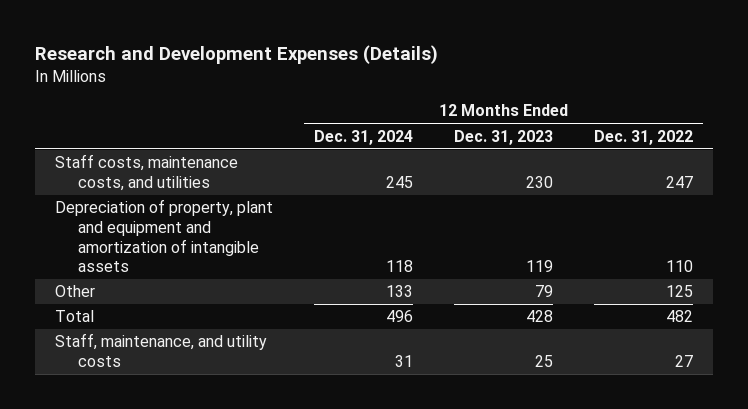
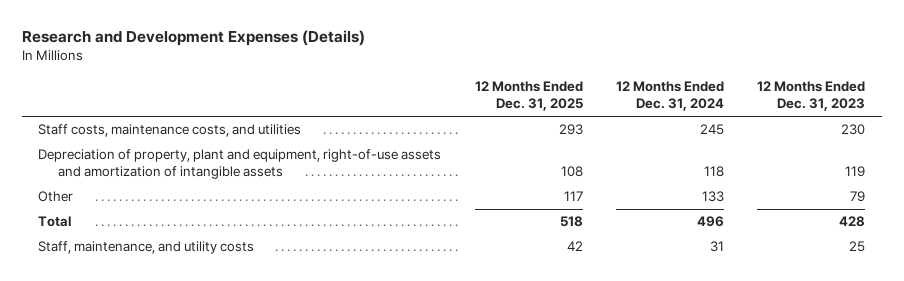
[593,129,693,145] Dec. 31, 2022 -> none
none -> [474,81,583,112] 12 Months Ended Dec. 31, 2025
[55,199,274,273] Depreciation of property, plant and equipment and amortization of intangible assets -> [38,149,442,180] Depreciation of property, plant and equipment, right-of-use assets and amortization of intangible assets

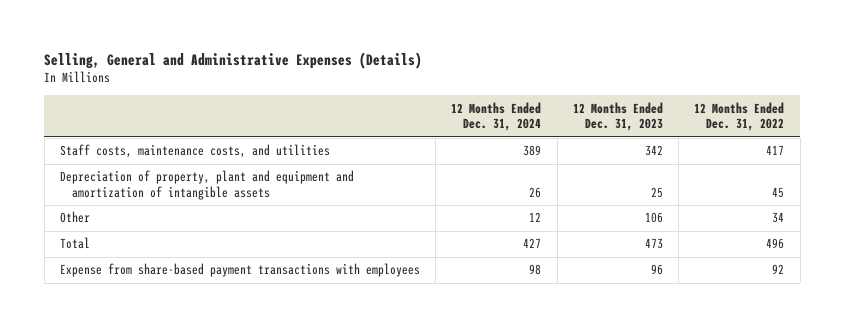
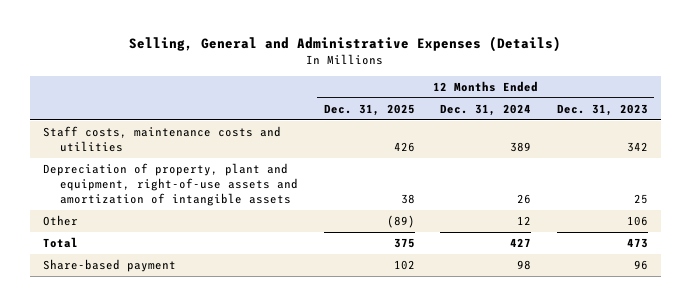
[694,101,785,132] 12 Months Ended Dec. 31, 2022 -> none
none -> [323,103,415,116] Dec. 31, 2025
[60,144,331,159] Staff costs, maintenance costs, and utilities -> [42,126,281,153] Staff costs, maintenance costs and utilities
[60,170,355,201] Depreciation of property, plant and equipment and amortization of intangible assets -> [42,163,299,207] Depreciation of property, plant and equipment, right-of-use assets and amortization of intangible assets
[60,263,421,278] Expense from share-based payment transactions with employees -> [42,259,176,273] Share-based payment

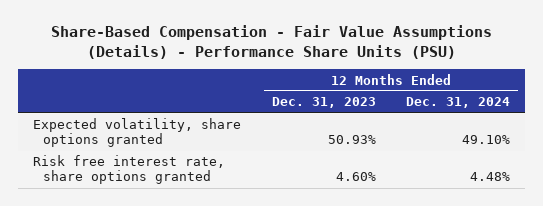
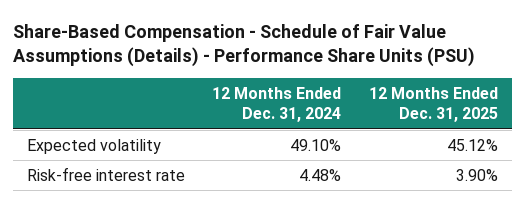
[50,25,492,59] Share-Based Compensation - Fair Value Assumptions (Details) - Performance Share Units (PSU) -> [13,23,476,68] Share-Based Compensation - Schedule of Fair Value Assumptions (Details) - Performance Share Units (PSU)
[271,97,376,109] Dec. 31, 2023 -> none
none -> [368,86,498,123] 12 Months Ended Dec. 31, 2025
[33,118,242,148] Expected volatility, share options granted -> [26,138,161,154] Expected volatility
[33,155,226,185] Risk free interest rate, share options granted -> [26,166,185,181] Risk-free interest rate

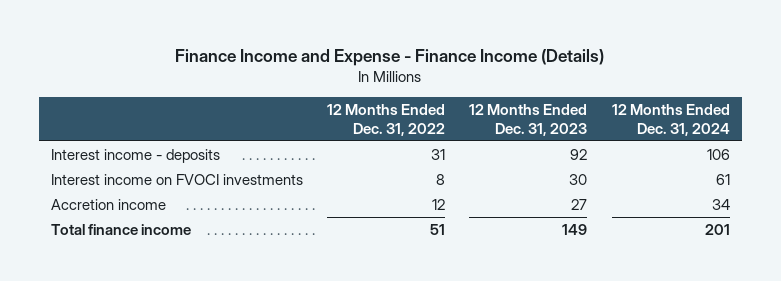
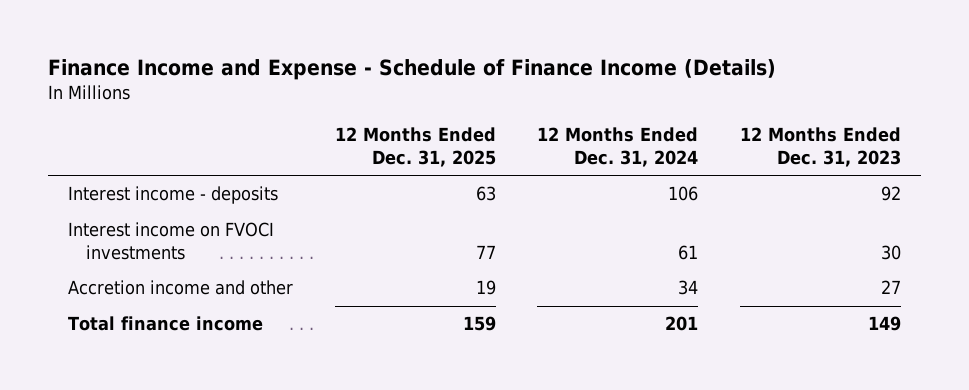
[175,49,605,67] Finance Income and Expense - Finance Income (Details) -> [47,59,776,81] Finance Income and Expense - Schedule of Finance Income (Details)
[327,104,446,136] 12 Months Ended Dec. 31, 2022 -> none
none -> [334,127,496,168] 12 Months Ended Dec. 31, 2025
[51,199,167,211] Accretion income -> [68,280,294,296] Accretion income and other

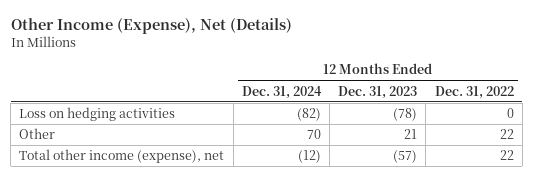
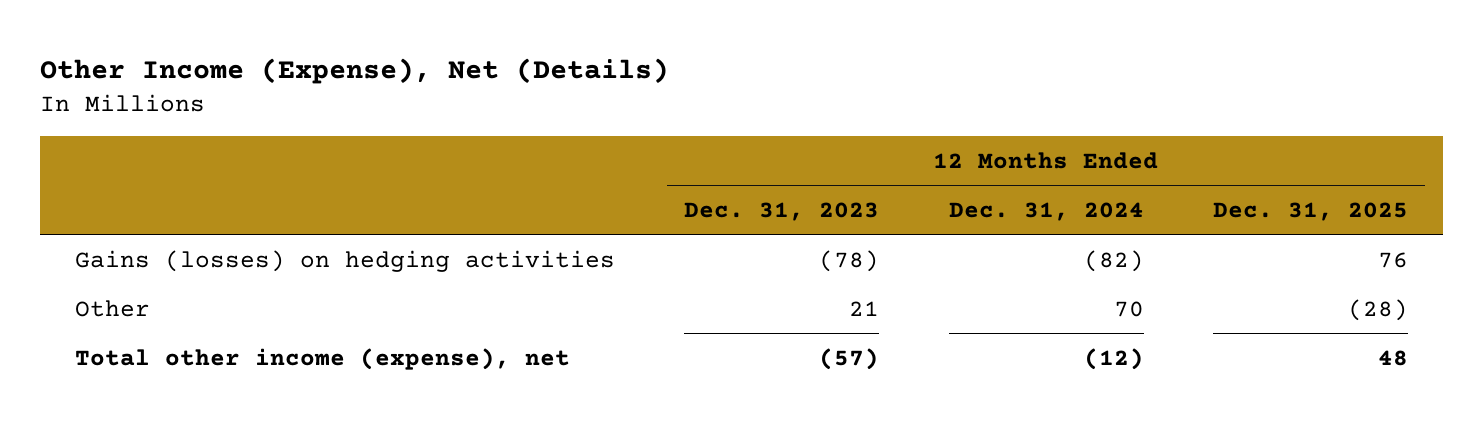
[434,85,514,99] Dec. 31, 2022 -> none
none -> [1213,201,1409,221] Dec. 31, 2025
[19,107,176,122] Loss on hedging activities -> [74,249,615,272] Gains (losses) on hedging activities

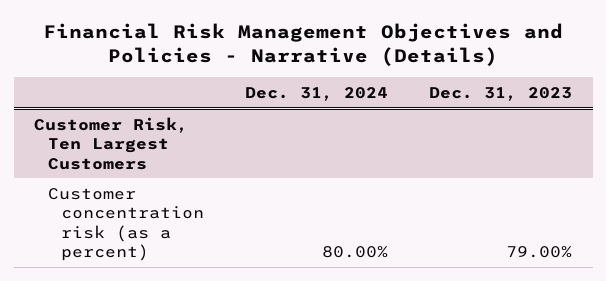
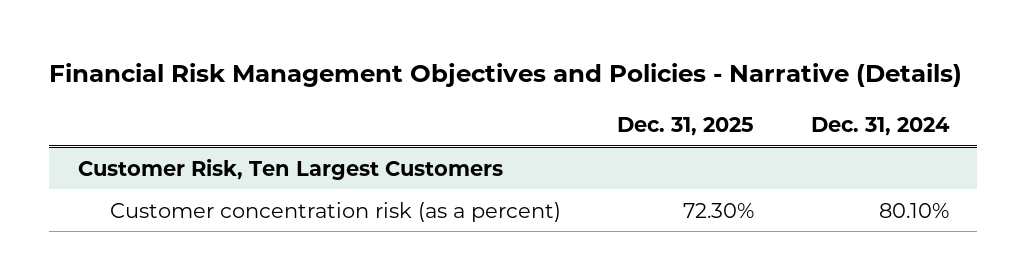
[429,86,573,101] Dec. 31, 2023 -> none
none -> [617,117,755,137] Dec. 31, 2025
[322,246,389,259] 80.00% -> [878,202,949,218] 80.10%

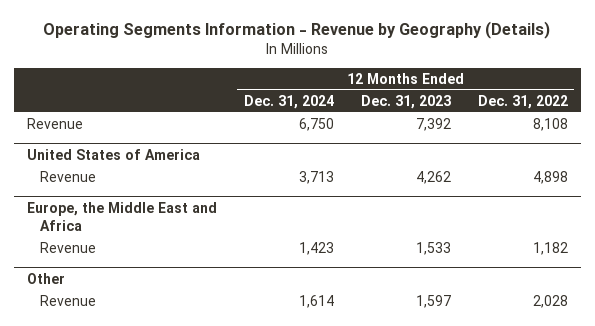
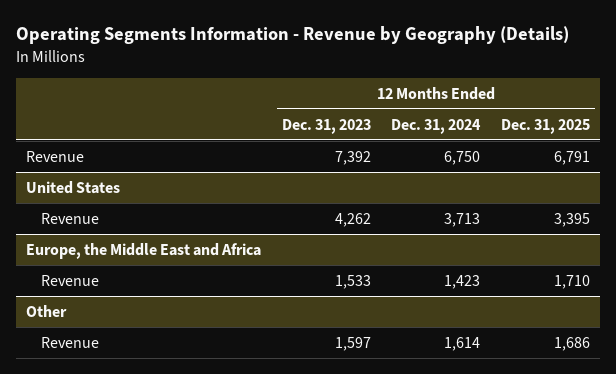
[477,94,568,109] Dec. 31, 2022 -> none
none -> [501,118,591,134] Dec. 31, 2025
[27,148,201,160] United States of America -> [26,180,121,194] United States

